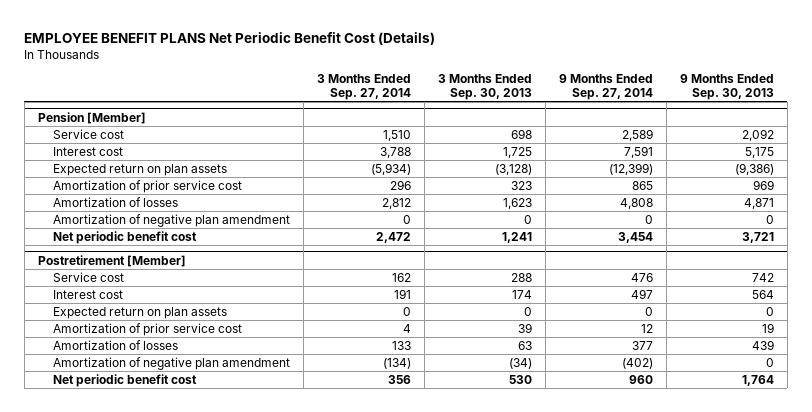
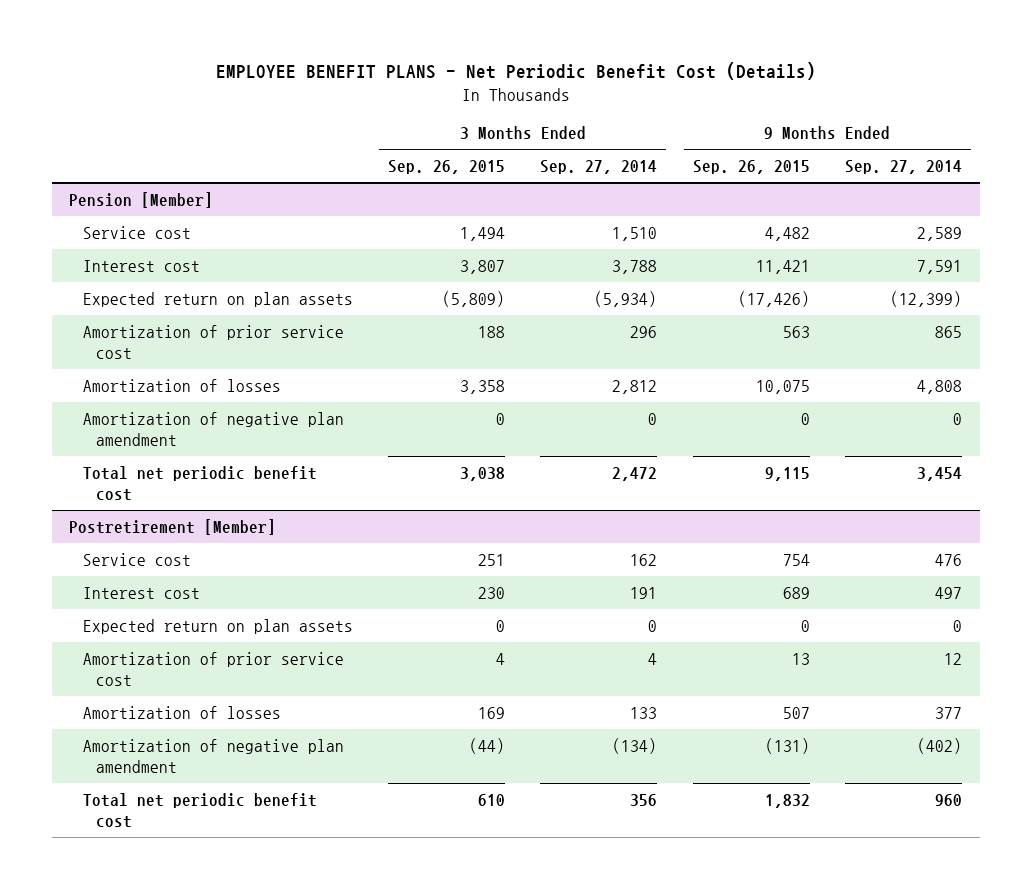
[24,31,436,45] EMPLOYEE BENEFIT PLANS Net Periodic Benefit Cost (Details) -> [215,62,816,81] EMPLOYEE BENEFIT PLANS - Net Periodic Benefit Cost (Details)
[437,74,532,100] 3 Months Ended Sep. 30, 2013 -> none
[679,74,774,100] 9 Months Ended Sep. 30, 2013 -> none
none -> [387,160,505,175] Sep. 26, 2015
none -> [692,160,810,175] Sep. 26, 2015
[52,230,197,244] Net periodic benefit cost -> [82,465,317,501] Total net periodic benefit cost
[52,373,197,387] Net periodic benefit cost -> [82,792,317,828] Total net periodic benefit cost

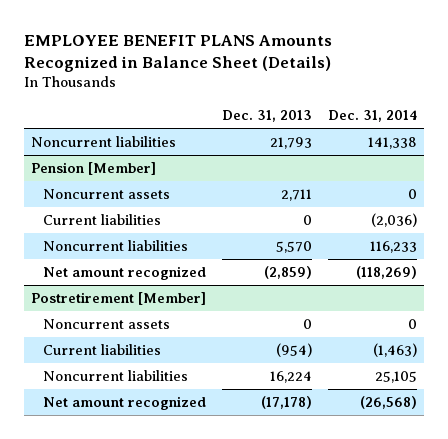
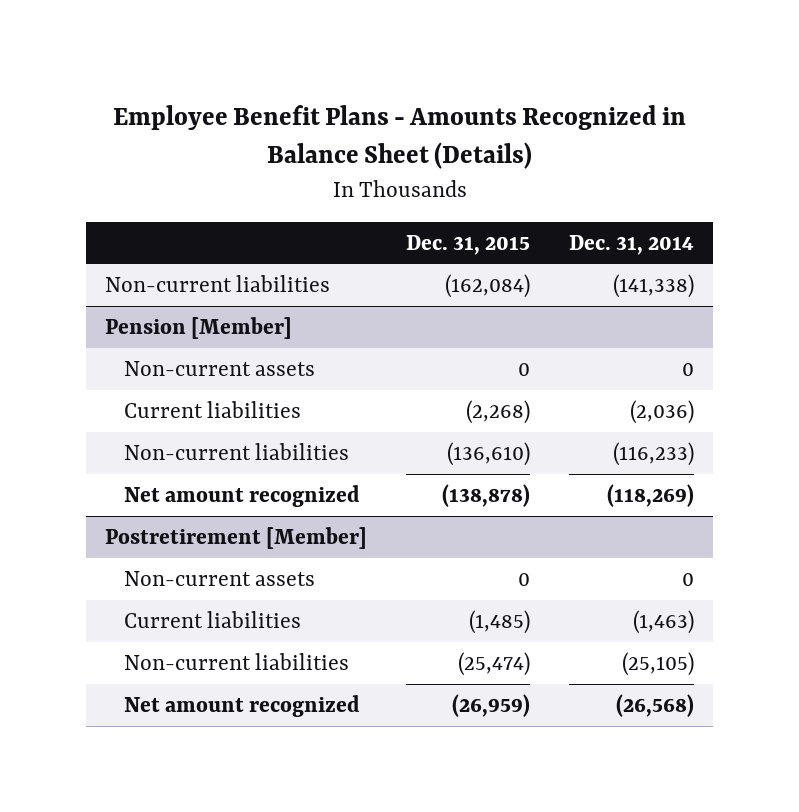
[23,34,332,73] EMPLOYEE BENEFIT PLANS Amounts Recognized in Balance Sheet (Details) -> [112,104,686,170] Employee Benefit Plans - Amounts Recognized in Balance Sheet (Details)
[222,109,313,122] Dec. 31, 2013 -> none
none -> [406,234,531,255] Dec. 31, 2015
[31,136,177,148] Noncurrent liabilities -> [105,274,331,292] Non-current liabilities
[367,137,417,150] 141,338 -> [612,273,694,298] (141,338)
[43,189,171,200] Noncurrent assets -> [123,360,315,376] Non-current assets
[43,240,189,252] Noncurrent liabilities -> [123,442,349,460] Non-current liabilities
[369,241,417,254] 116,233 -> [612,441,694,466] (116,233)
[43,319,171,330] Noncurrent assets -> [123,570,315,586] Non-current assets
[43,370,189,382] Noncurrent liabilities -> [123,652,349,670] Non-current liabilities
[374,371,417,384] 25,105 -> [621,651,694,676] (25,105)

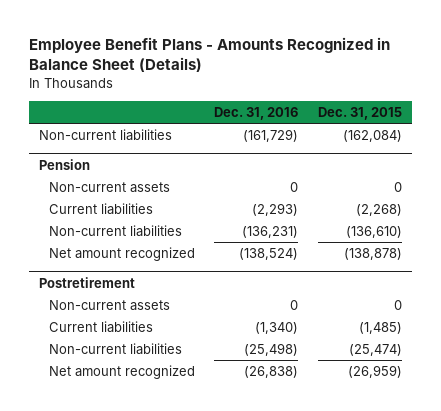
[568,234,694,255] Dec. 31, 2014 -> none
none -> [214,106,299,120] Dec. 31, 2016
[105,316,293,339] Pension [Member] -> [38,158,90,170] Pension
[105,526,368,549] Postretirement [Member] -> [38,276,135,288] Postretirement

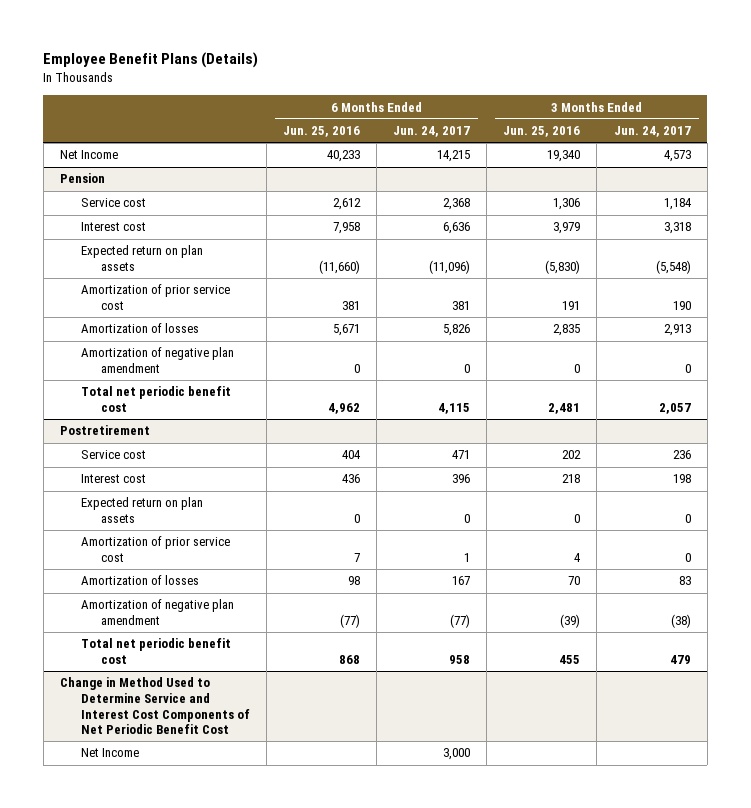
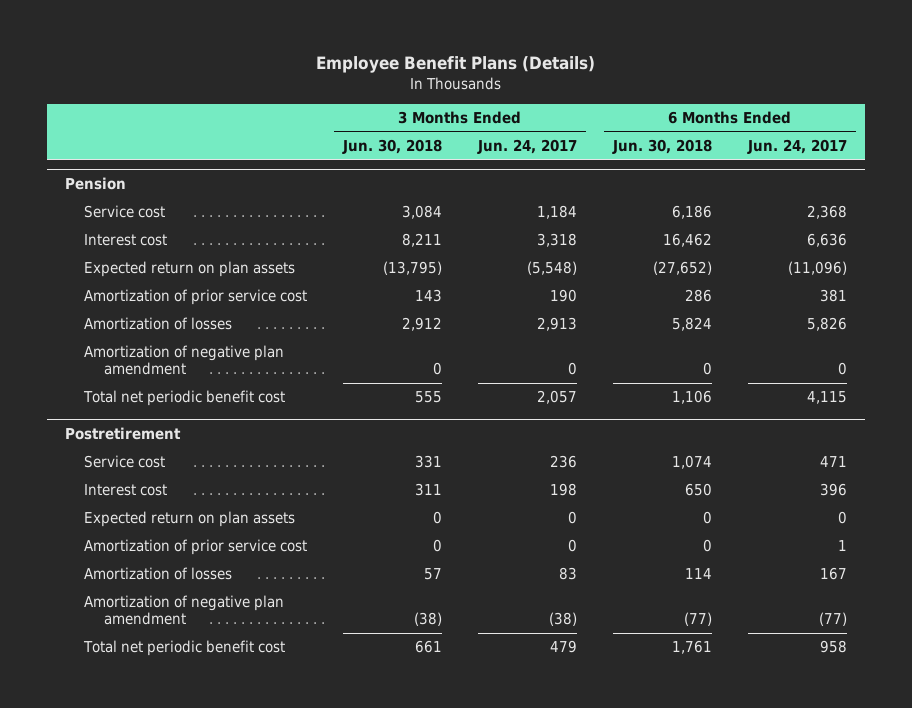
[282,126,360,138] Jun. 25, 2016 -> none
[503,126,581,138] Jun. 25, 2016 -> none
none -> [342,139,443,155] Jun. 30, 2018
none -> [612,139,713,155] Jun. 30, 2018
[60,150,119,160] Net Income -> none
[60,677,250,735] Change in Method Used to Determine Service and Interest Cost Components of Net Periodic Benefit Cost -> none
[80,748,139,758] Net Income -> none

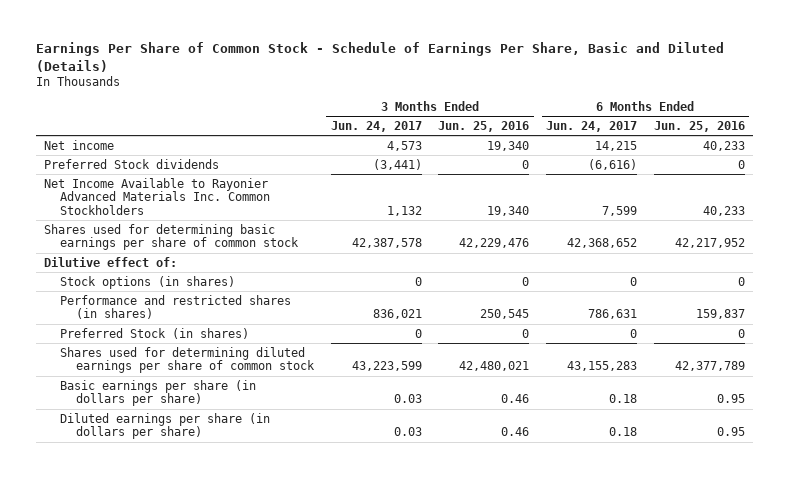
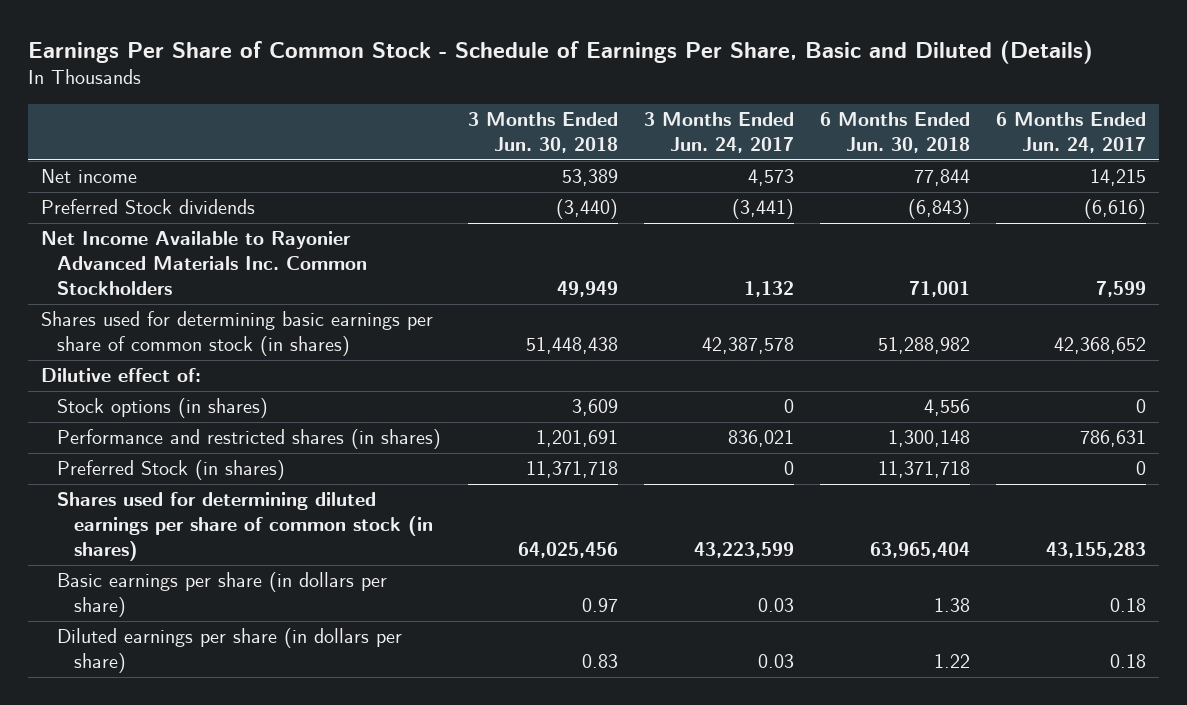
[438,121,530,133] Jun. 25, 2016 -> none
[653,121,745,133] Jun. 25, 2016 -> none
none -> [467,112,618,153] 3 Months Ended Jun. 30, 2018
none -> [819,112,970,153] 6 Months Ended Jun. 30, 2018
[44,223,300,251] Shares used for determining basic earnings per share of common stock -> [40,311,433,357] Shares used for determining basic earnings per share of common stock (in shares)
[60,346,315,374] Shares used for determining diluted earnings per share of common stock -> [57,492,433,561] Shares used for determining diluted earnings per share of common stock (in shares)

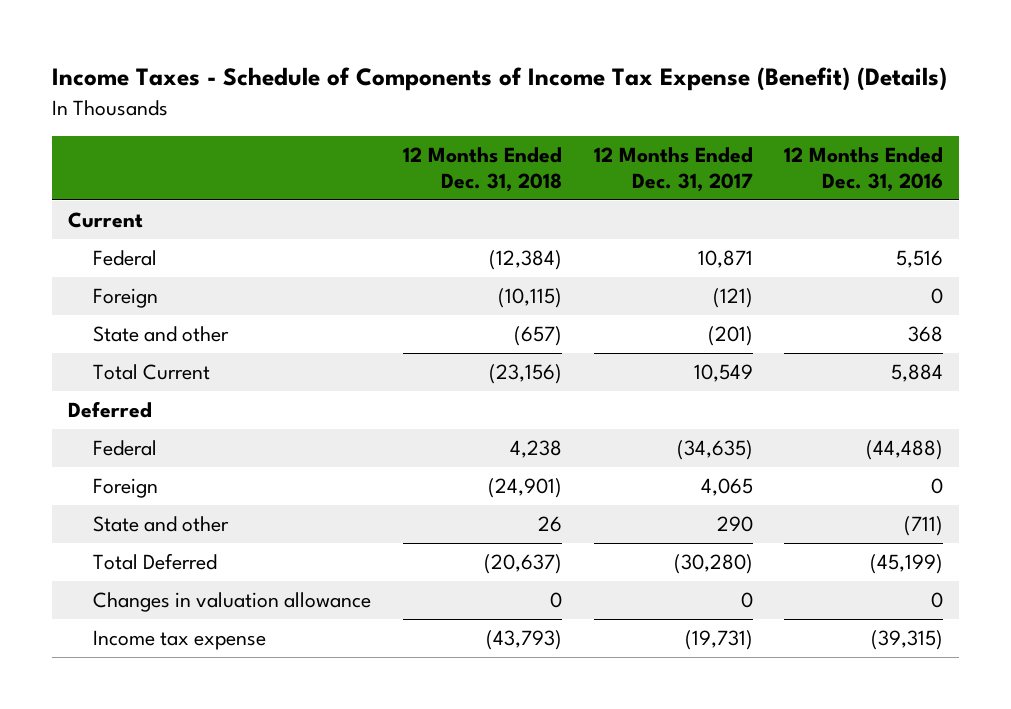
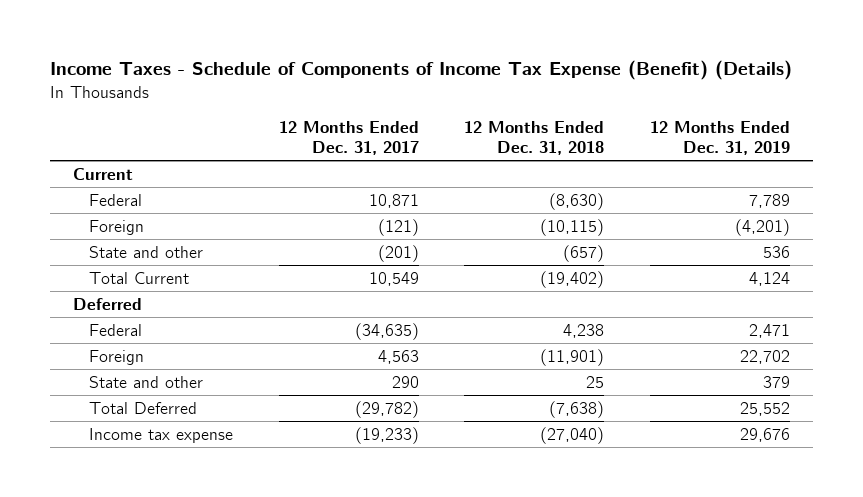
[784,147,944,192] 12 Months Ended Dec. 31, 2016 -> none
none -> [649,120,790,155] 12 Months Ended Dec. 31, 2019
[488,250,562,271] (12,384) -> [549,192,605,210] (8,630)
[488,364,562,385] (23,156) -> [540,270,605,288] (19,402)
[93,592,372,613] Changes in valuation allowance -> none
[487,478,562,499] (24,901) -> [540,348,605,366] (11,901)
[700,478,753,497] 4,065 -> [377,349,419,364] 4,563
[537,516,562,533] 26 -> [586,375,605,388] 25
[483,554,562,575] (20,637) -> [549,400,605,418] (7,638)
[673,554,753,575] (30,280) -> [354,400,419,418] (29,782)
[485,630,562,651] (43,793) -> [540,426,605,444] (27,040)
[684,630,753,651] (19,731) -> [354,426,419,444] (19,233)

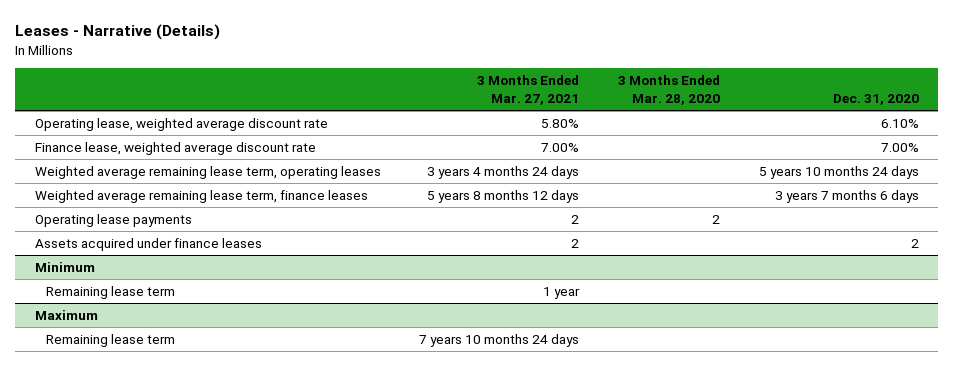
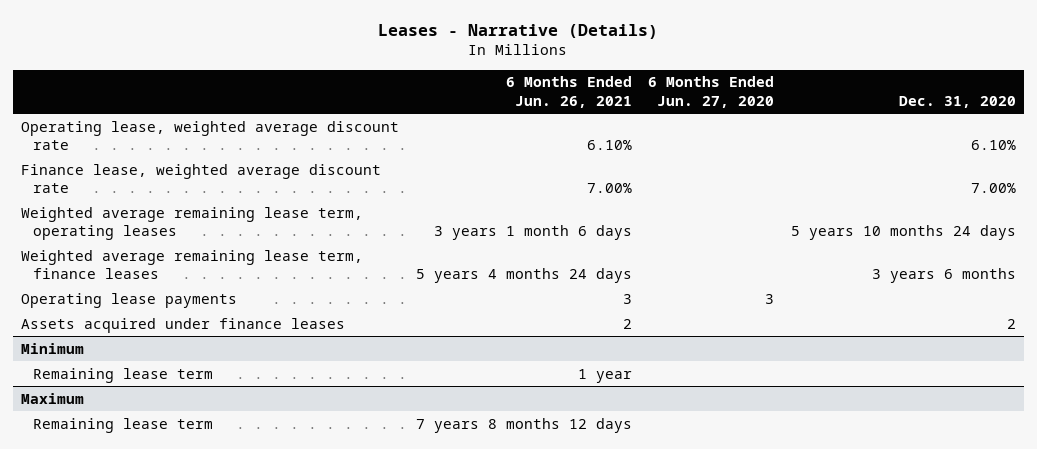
[477,75,580,106] 3 Months Ended Mar. 27, 2021 -> none
[617,75,720,106] 3 Months Ended Mar. 28, 2020 -> none
none -> [505,76,632,108] 6 Months Ended Jun. 26, 2021
none -> [648,76,775,108] 6 Months Ended Jun. 27, 2020
[774,190,919,204] 3 years 7 months 6 days -> [871,268,1016,284] 3 years 6 months

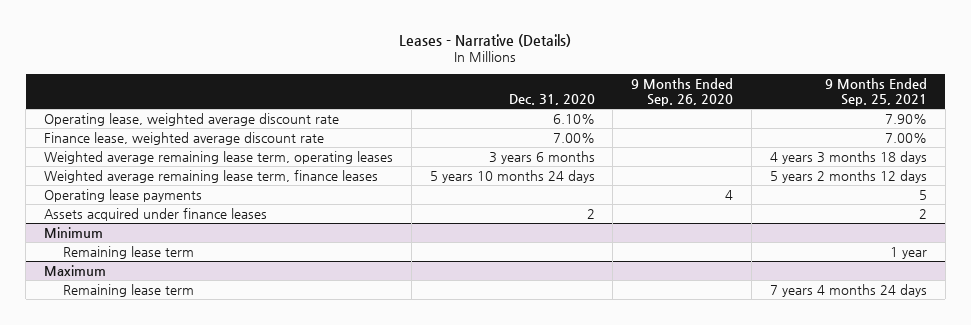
[505,76,632,108] 6 Months Ended Jun. 26, 2021 -> none
[648,76,775,108] 6 Months Ended Jun. 27, 2020 -> none
none -> [631,77,734,106] 9 Months Ended Sep. 26, 2020
none -> [824,77,927,106] 9 Months Ended Sep. 25, 2021
[790,225,1016,241] 5 years 10 months 24 days -> [488,150,595,164] 3 years 6 months
[871,268,1016,284] 3 years 6 months -> [429,169,595,183] 5 years 10 months 24 days

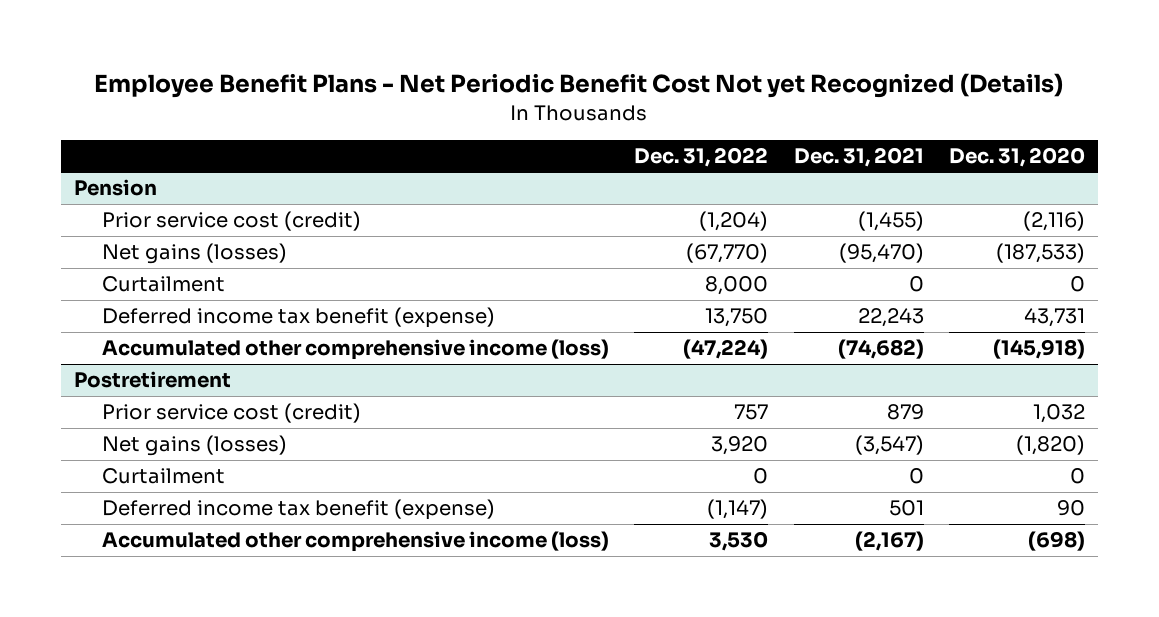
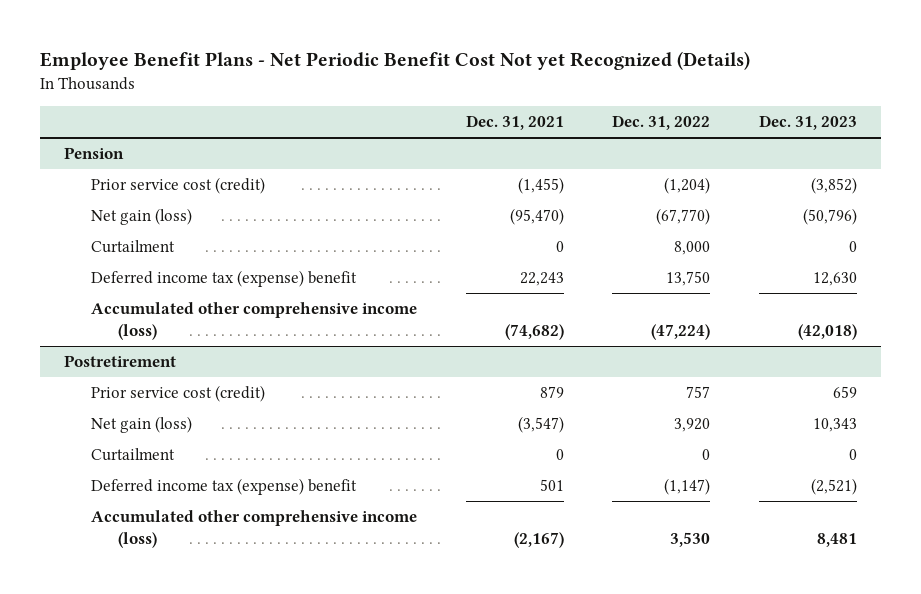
[949,147,1086,168] Dec. 31, 2020 -> none
none -> [758,115,857,131] Dec. 31, 2023
[102,243,288,265] Net gains (losses) -> [91,208,193,226] Net gain (loss)
[102,307,496,329] Deferred income tax benefit (expense) -> [91,270,358,288] Deferred income tax (expense) benefit
[102,435,288,457] Net gains (losses) -> [91,416,193,434] Net gain (loss)
[102,499,496,521] Deferred income tax benefit (expense) -> [91,478,358,496] Deferred income tax (expense) benefit

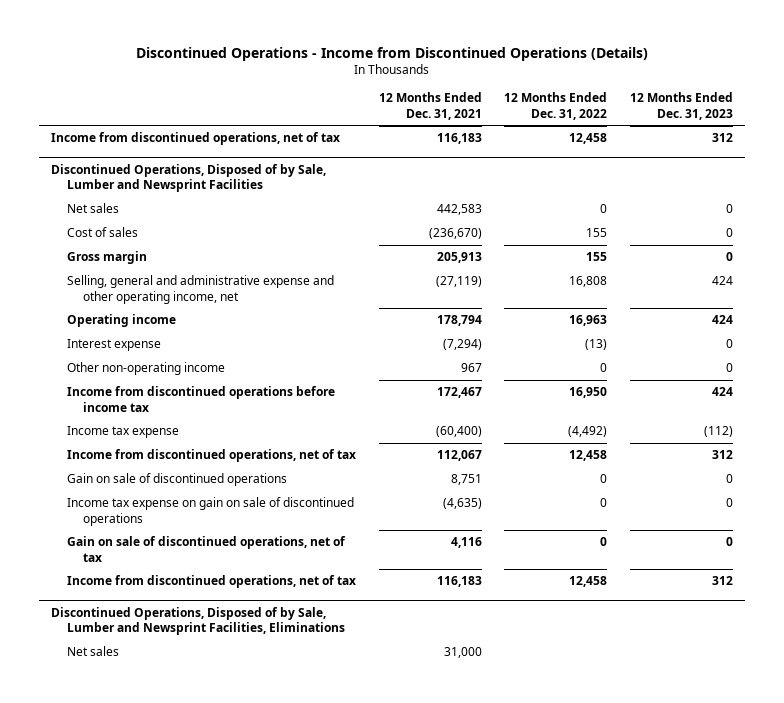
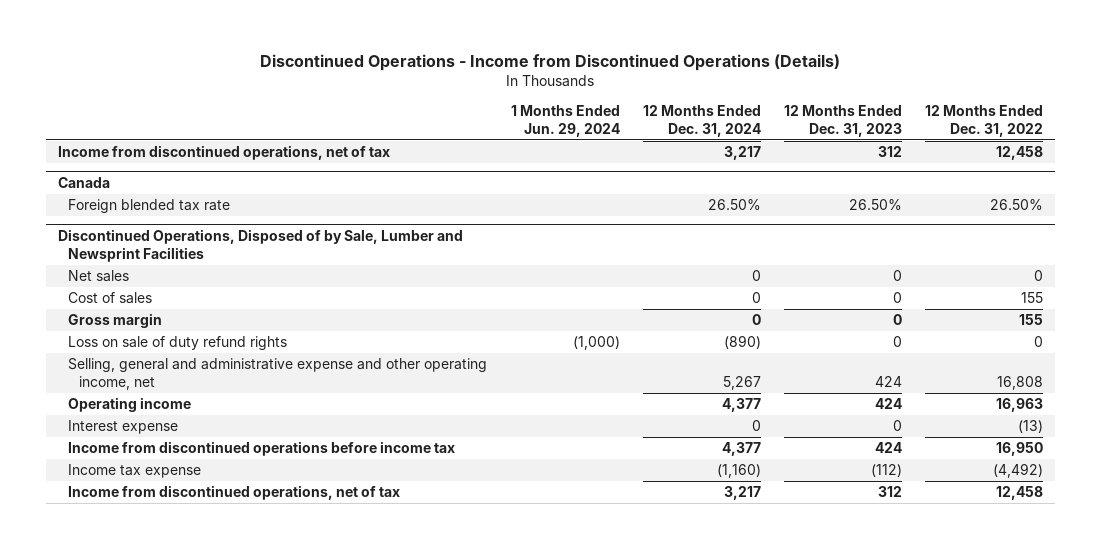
[378,92,482,120] 12 Months Ended Dec. 31, 2021 -> none
none -> [510,104,620,137] 1 Months Ended Jun. 29, 2024
none -> [642,104,761,137] 12 Months Ended Dec. 31, 2024
none -> [57,176,110,188] Canada
none -> [68,199,231,214] Foreign blended tax rate
none -> [68,336,288,351] Loss on sale of duty refund rights
[66,362,225,376] Other non-operating income -> none
[66,473,287,487] Gain on sale of discontinued operations -> none
[66,497,354,526] Income tax expense on gain on sale of discontinued operations -> none
[66,536,346,562] Gain on sale of discontinued operations, net of tax -> none
[66,575,356,589] Income from discontinued operations, net of tax -> none
[50,606,345,636] Discontinued Operations, Disposed of by Sale, Lumber and Newsprint Facilities, Eliminations -> none
[66,646,119,657] Net sales -> none

